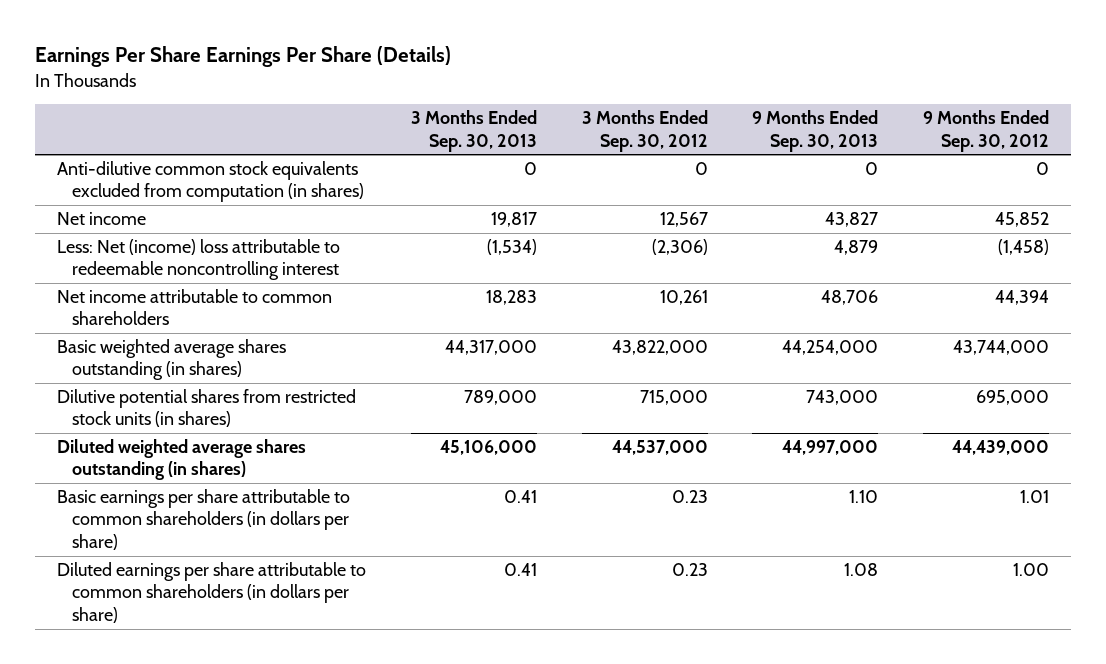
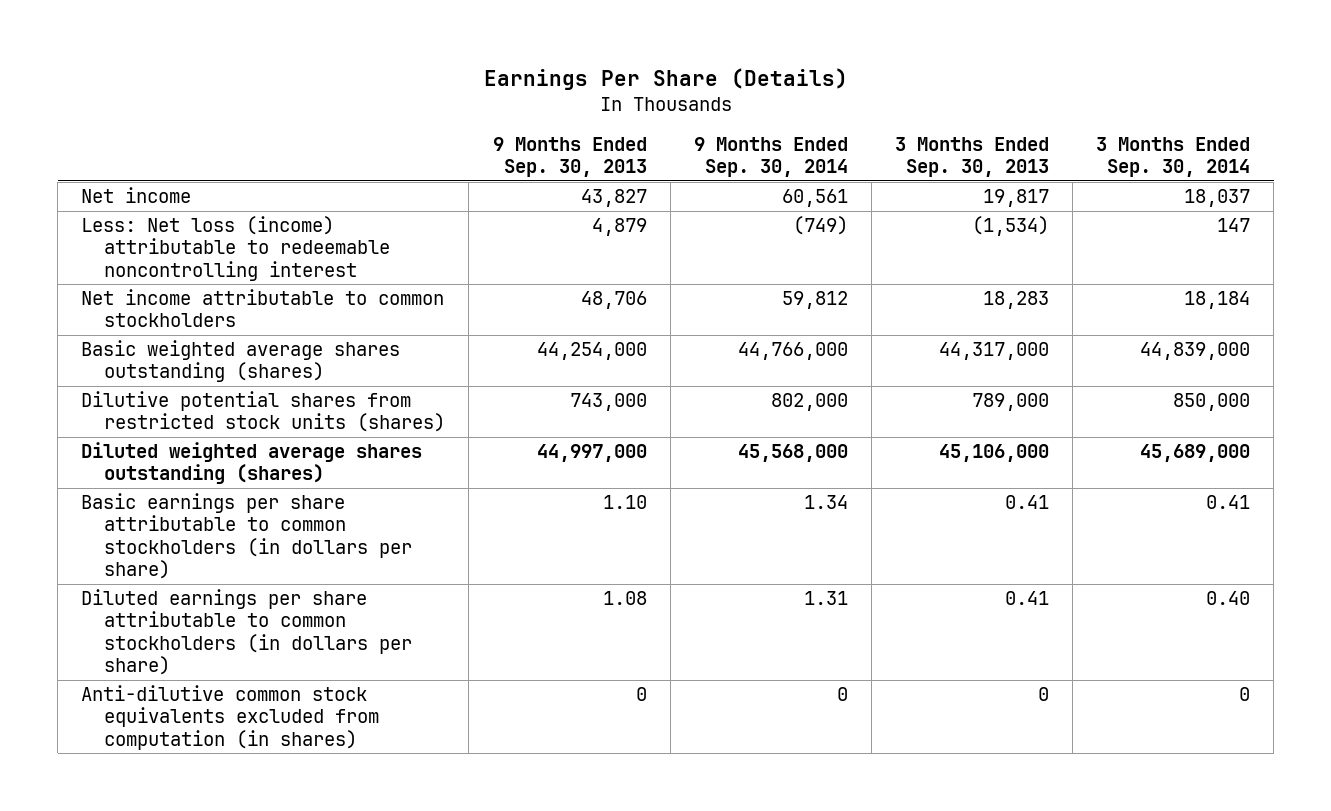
[34,46,451,68] Earnings Per Share Earnings Per Share (Details) -> [483,68,848,91] Earnings Per Share (Details)
[581,110,708,152] 3 Months Ended Sep. 30, 2012 -> none
[923,110,1050,152] 9 Months Ended Sep. 30, 2012 -> none
none -> [693,136,848,177] 9 Months Ended Sep. 30, 2014
none -> [1096,136,1251,177] 3 Months Ended Sep. 30, 2014
[57,239,341,281] Less: Net (income) loss attributable to redeemable noncontrolling interest -> [81,216,391,281] Less: Net loss (income) attributable to redeemable noncontrolling interest
[57,289,333,326] Net income attributable to common shareholders -> [81,289,445,328] Net income attributable to common stockholders
[57,339,287,381] Basic weighted average shares outstanding (in shares) -> [81,340,401,383] Basic weighted average shares outstanding (shares)
[57,389,357,428] Dilutive potential shares from restricted stock units (in shares) -> [81,391,446,433] Dilutive potential shares from restricted stock units (shares)
[57,439,307,481] Diluted weighted average shares outstanding (in shares) -> [81,442,423,485] Diluted weighted average shares outstanding (shares)
[57,489,351,550] Basic earnings per share attributable to common shareholders (in dollars per share) -> [81,493,413,579] Basic earnings per share attributable to common stockholders (in dollars per share)
[57,562,367,623] Diluted earnings per share attributable to common shareholders (in dollars per share) -> [81,589,413,675] Diluted earnings per share attributable to common stockholders (in dollars per share)
[57,161,365,203] Anti-dilutive common stock equivalents excluded from computation (in shares) -> [81,685,380,750] Anti-dilutive common stock equivalents excluded from computation (in shares)

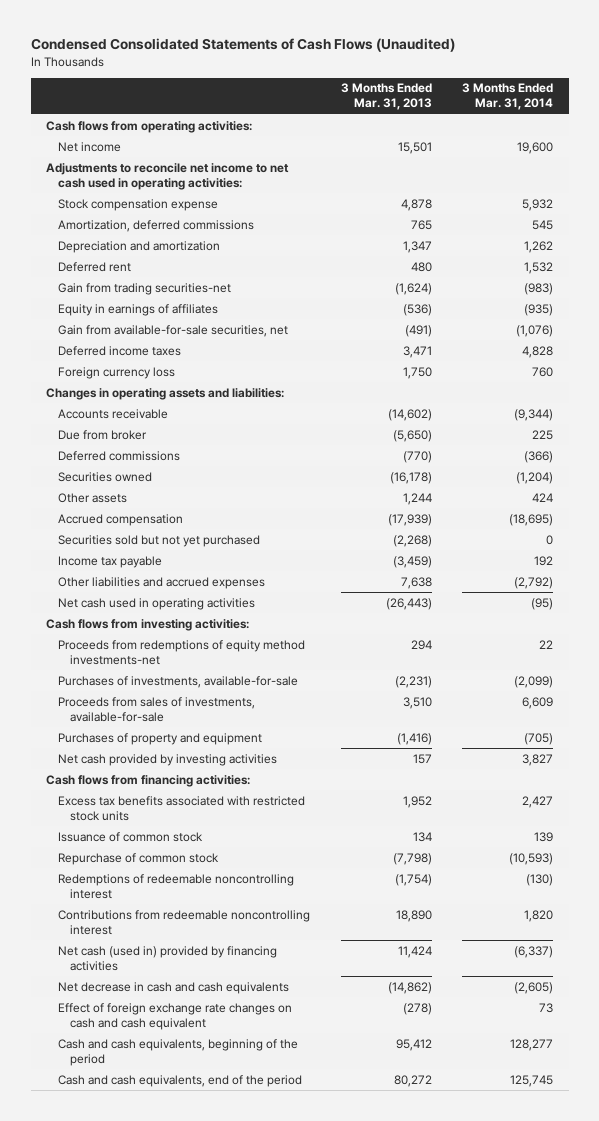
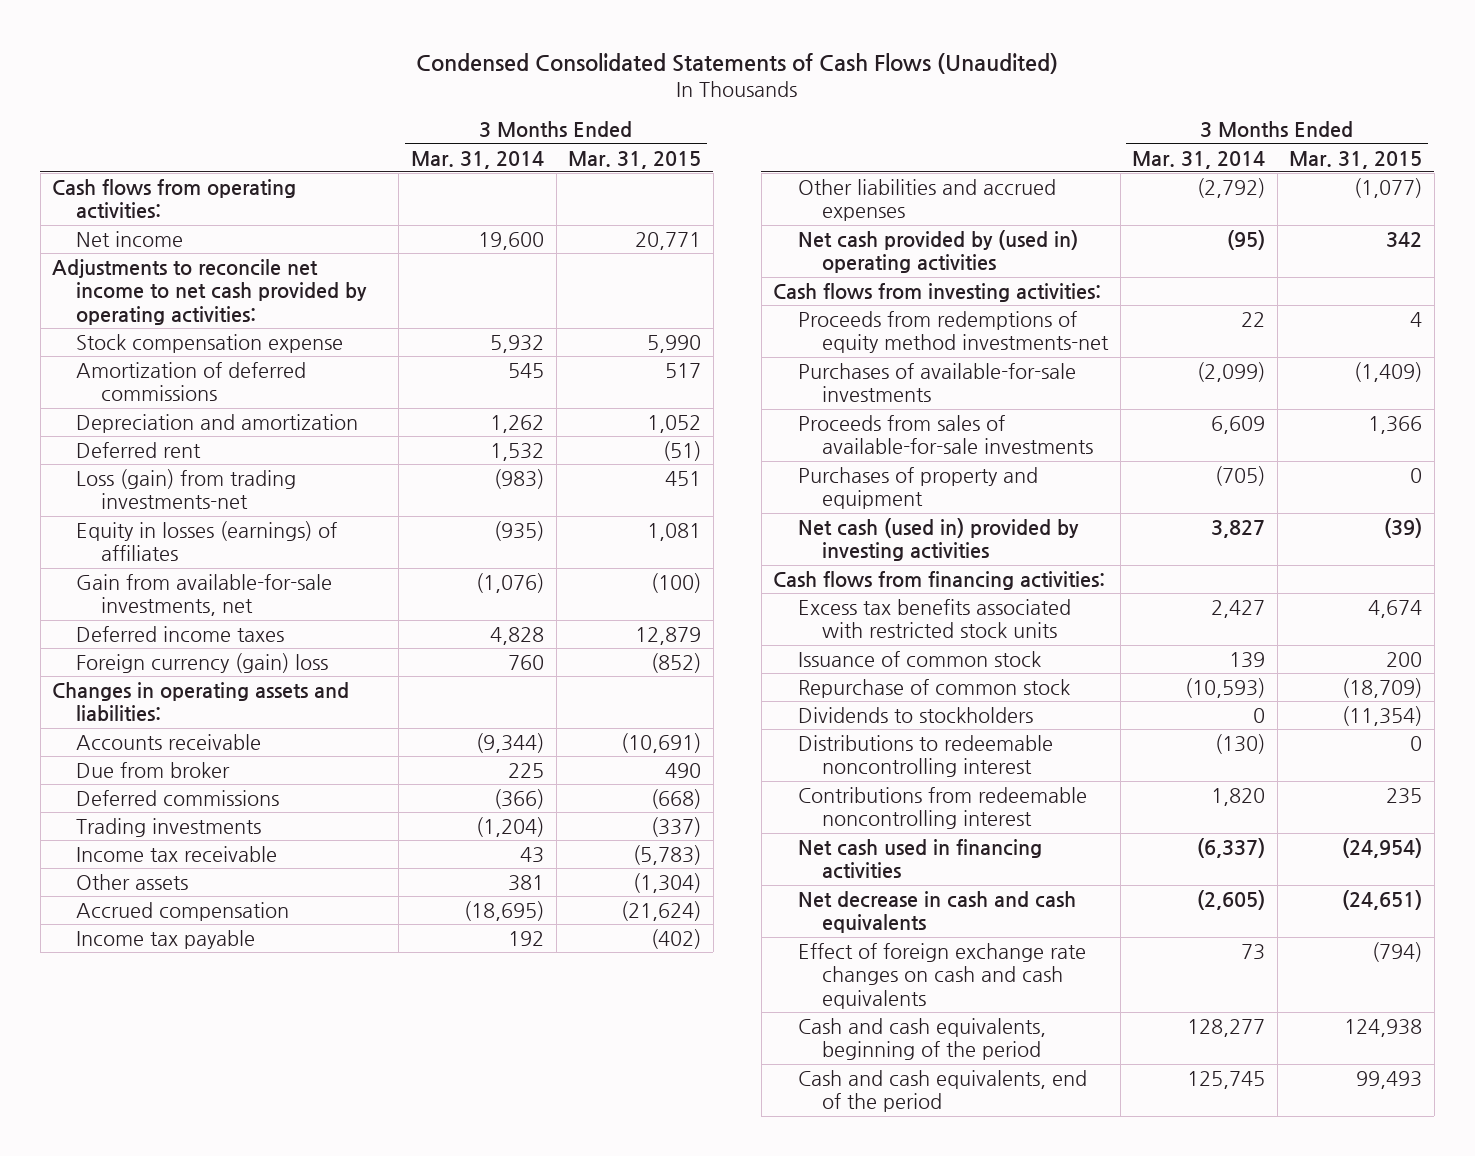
[340,83,432,111] 3 Months Ended Mar. 31, 2013 -> none
none -> [568,150,702,169] Mar. 31, 2015
[46,162,290,190] Adjustments to reconcile net income to net cash used in operating activities: -> [52,258,368,325] Adjustments to reconcile net income to net cash provided by operating activities:
[57,219,254,232] Amortization, deferred commissions -> [76,361,307,402] Amortization of deferred commissions
[57,282,231,295] Gain from trading securities-net -> [76,468,297,510] Loss (gain) from trading investments-net
[57,303,218,316] Equity in earnings of affiliates -> [76,520,338,562] Equity in losses (earnings) of affiliates
[57,324,288,337] Gain from available-for-sale securities, net -> [76,573,333,617] Gain from available-for-sale investments, net
[57,366,175,379] Foreign currency loss -> [76,652,329,673] Foreign currency (gain) loss
[57,471,152,482] Securities owned -> [76,817,262,837] Trading investments
none -> [76,845,278,862] Income tax receivable
[532,492,554,502] 424 -> [507,874,544,891] 381
[57,534,260,547] Securities sold but not yet purchased -> none
[57,597,255,610] Net cash used in operating activities -> [797,229,1078,274] Net cash provided by (used in) operating activities
[57,675,298,688] Purchases of investments, available-for-sale -> [797,362,1076,403] Purchases of available-for-sale investments
[57,696,255,722] Proceeds from sales of investments, available-for-sale -> [797,414,1094,455] Proceeds from sales of available-for-sale investments
[57,753,277,766] Net cash provided by investing activities -> [797,517,1079,562] Net cash (used in) provided by investing activities
none -> [797,706,1033,723] Dividends to stockholders
[57,873,294,899] Redemptions of redeemable noncontrolling interest -> [797,734,1053,778] Distributions to redeemable noncontrolling interest
[57,945,277,971] Net cash (used in) provided by financing activities -> [797,838,1042,880] Net cash used in financing activities
[57,1002,292,1030] Effect of foreign exchange rate changes on cash and cash equivalent -> [797,942,1086,1009] Effect of foreign exchange rate changes on cash and cash equivalents

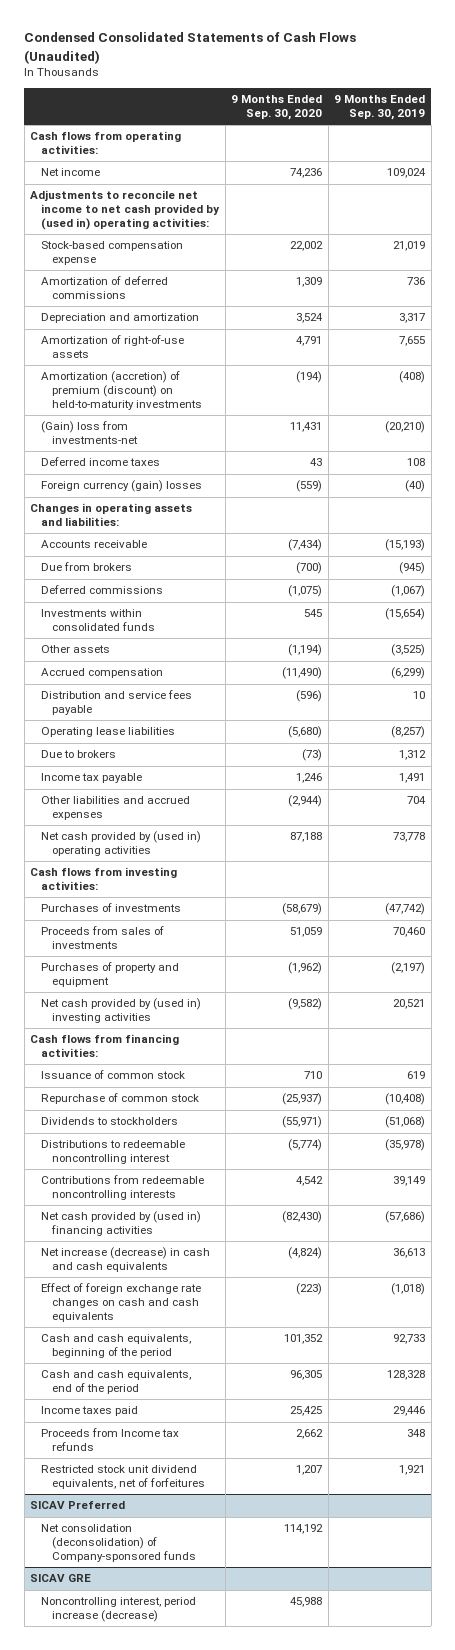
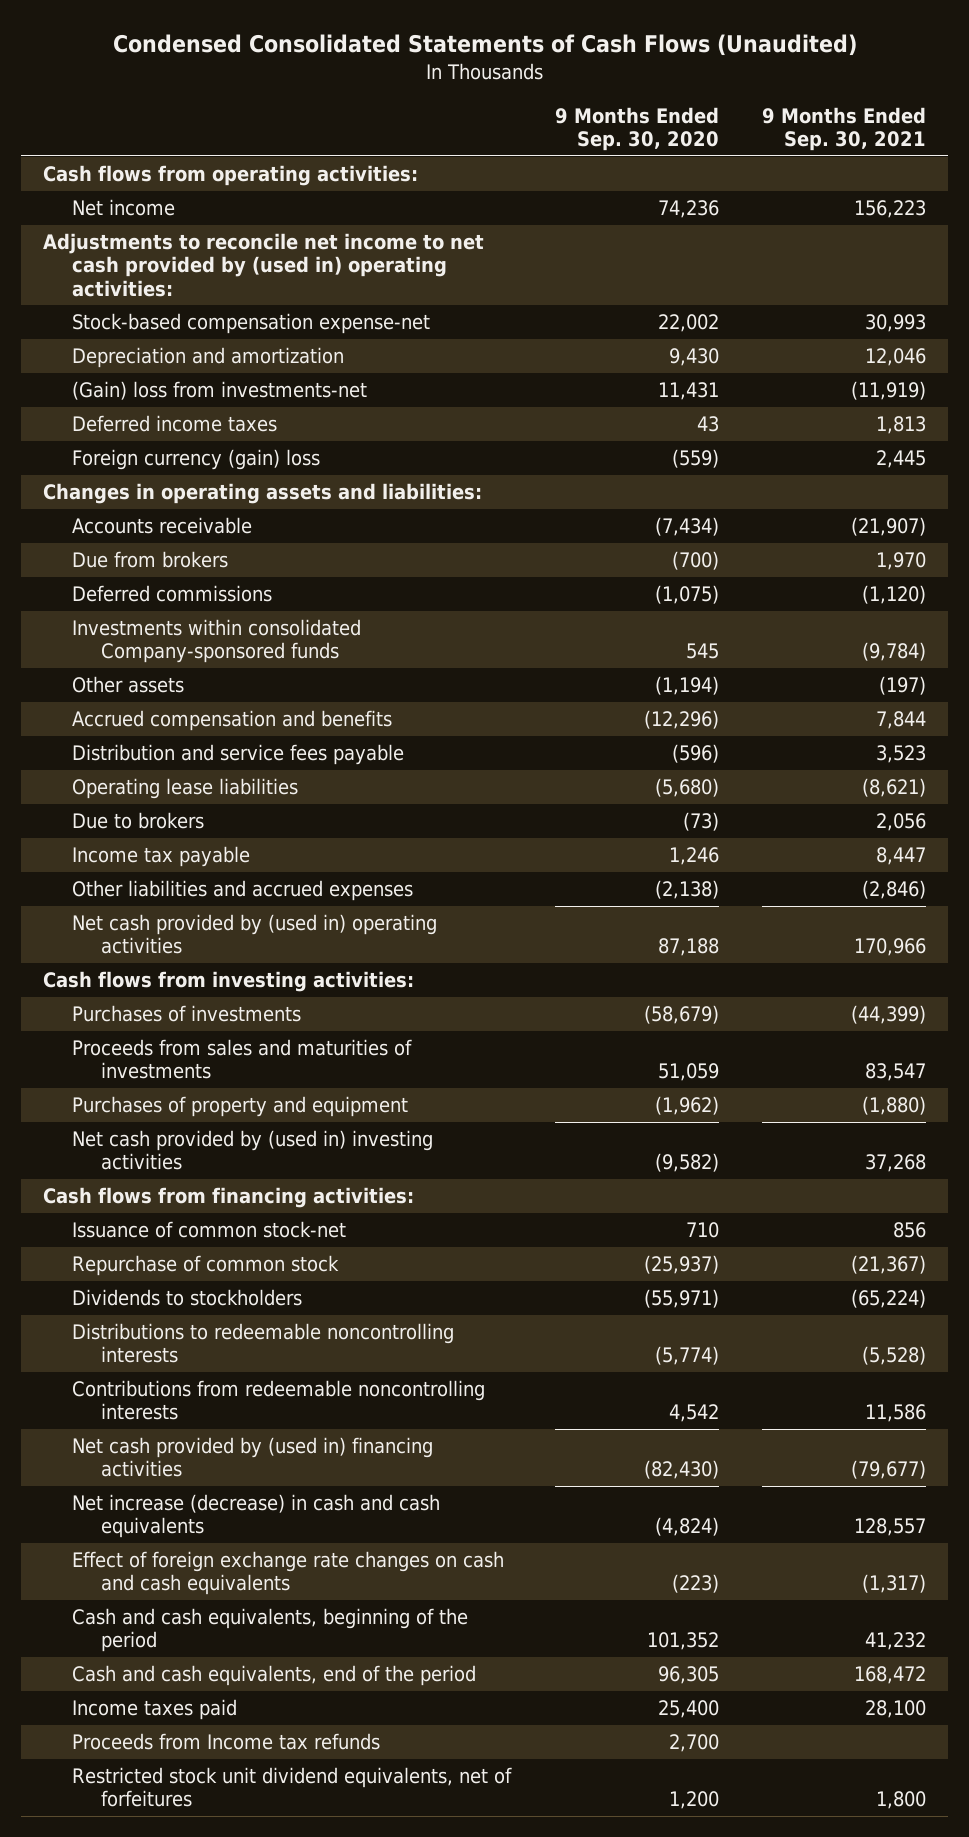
[334,95,426,121] 9 Months Ended Sep. 30, 2019 -> none
none -> [762,106,927,151] 9 Months Ended Sep. 30, 2021
[41,276,169,300] Amortization of deferred commissions -> none
[41,335,185,359] Amortization of right-of-use assets -> none
[41,371,203,410] Amortization (accretion) of premium (discount) on held-to-maturity investments -> none
[41,241,184,266] Stock-based compensation expense -> [71,313,430,335] Stock-based compensation expense-net
[296,313,324,324] 3,524 -> [668,348,719,367] 9,430
[41,480,203,493] Foreign currency (gain) losses -> [71,449,320,471] Foreign currency (gain) loss
[41,609,156,632] Investments within consolidated funds -> [71,619,361,664] Investments within consolidated Company-sponsored funds
[41,668,164,679] Accrued compensation -> [71,710,392,732] Accrued compensation and benefits
[282,667,323,680] (11,490) -> [643,710,719,730] (12,296)
[288,795,323,808] (2,944) -> [654,880,719,900] (2,138)
[41,926,165,950] Proceeds from sales of investments -> [71,1039,412,1080] Proceeds from sales and maturities of investments
[41,1070,186,1080] Issuance of common stock -> [71,1221,346,1239] Issuance of common stock-net
[41,1140,186,1165] Distributions to redeemable noncontrolling interest -> [71,1323,454,1364] Distributions to redeemable noncontrolling interests
[30,1501,126,1510] SICAV Preferred -> none
[41,1524,197,1562] Net consolidation (deconsolidation) of Company-sponsored funds -> none
[30,1574,92,1583] SICAV GRE -> none
[41,1597,197,1623] Noncontrolling interest, period increase (decrease) -> none
[290,1406,323,1417] 25,425 -> [657,1700,719,1719] 25,400
[296,1429,324,1440] 2,662 -> [668,1734,719,1753] 2,700
[296,1465,323,1476] 1,207 -> [668,1791,719,1810] 1,200

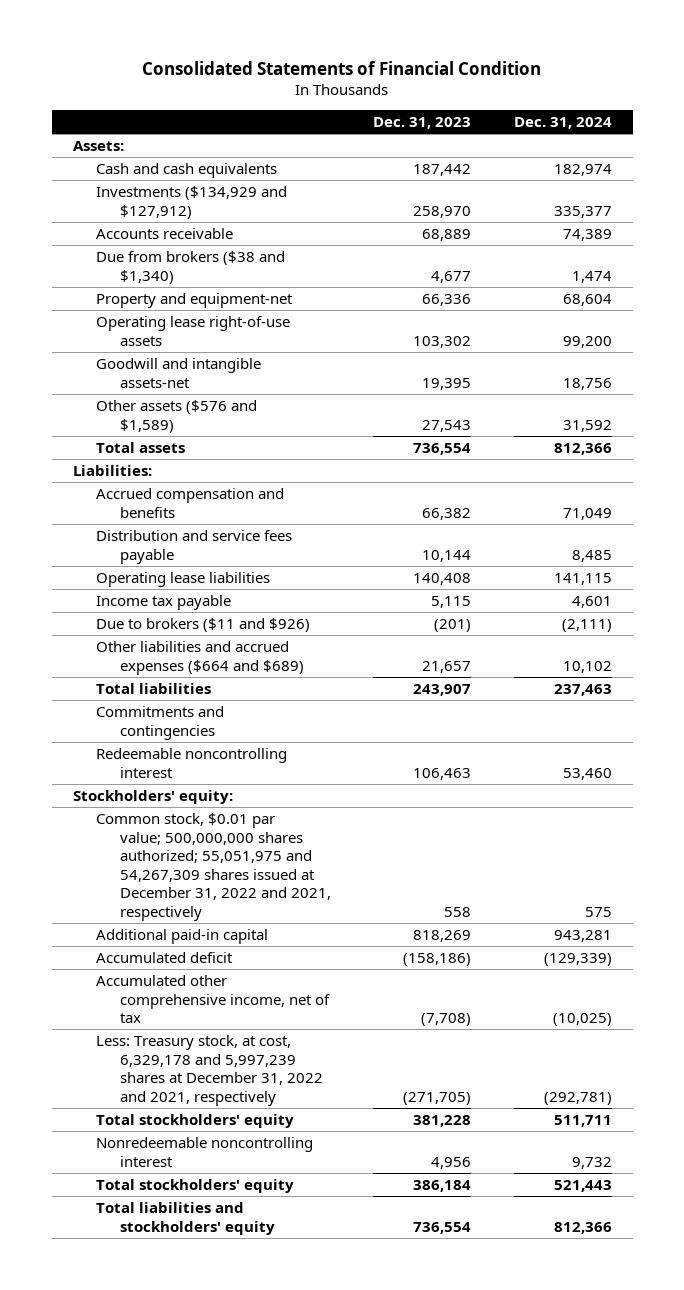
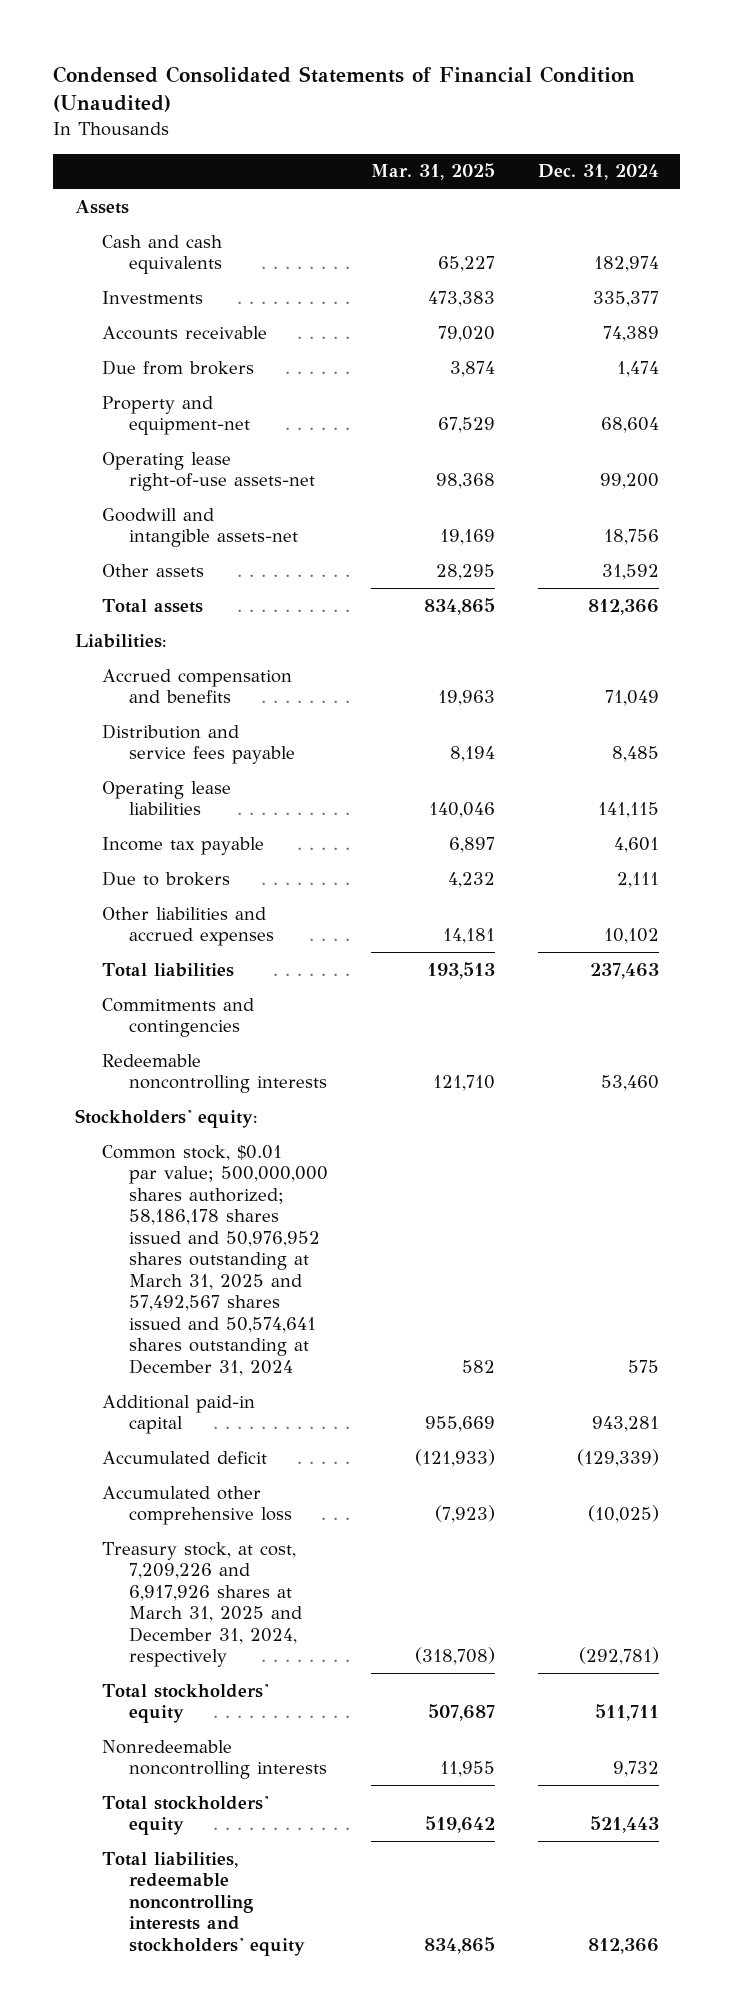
[142,60,542,75] Consolidated Statements of Financial Condition -> [53,65,636,113] Condensed Consolidated Statements of Financial Condition (Unaudited)
[373,116,472,129] Dec. 31, 2023 -> none
none -> [370,163,495,181] Mar. 31, 2025
[72,140,124,151] Assets: -> [74,199,129,214] Assets
[96,185,288,219] Investments ($134,929 and $127,912) -> [101,290,203,304] Investments
[96,250,286,284] Due from brokers ($38 and $1,340) -> [101,359,254,375] Due from brokers
[96,315,291,346] Operating lease right-of-use assets -> [101,451,316,492] Operating lease right-of-use assets-net
[96,399,258,433] Other assets ($576 and $1,589) -> [101,563,204,577] Other assets
[96,617,311,632] Due to brokers ($11 and $926) -> [101,870,230,886] Due to brokers
[561,618,612,632] (2,111) -> [616,871,659,888] 2,111
[96,640,304,675] Other liabilities and accrued expenses ($664 and $689) -> [101,906,275,947] Other liabilities and accrued expenses
[96,747,288,778] Redeemable noncontrolling interest -> [101,1053,328,1094] Redeemable noncontrolling interests
[96,812,331,921] Common stock, $0.01 par value; 500,000,000 shares authorized; 55,051,975 and 54,267,309 shares issued at December 31, 2022 and 2021, respectively -> [101,1144,329,1376] Common stock, $0.01 par value; 500,000,000 shares authorized; 58,186,178 shares issued and 50,976,952 shares outstanding at March 31, 2025 and 57,492,567 shares issued and 50,574,641 shares outstanding at December 31, 2024
[96,974,330,1024] Accumulated other comprehensive income, net of tax -> [101,1485,293,1526] Accumulated other comprehensive loss
[96,1034,323,1106] Less: Treasury stock, at cost, 6,329,178 and 5,997,239 shares at December 31, 2022 and 2021, respectively -> [101,1541,303,1668] Treasury stock, at cost, 7,209,226 and 6,917,926 shares at March 31, 2025 and December 31, 2024, respectively
[96,1136,314,1167] Nonredeemable noncontrolling interest -> [101,1739,328,1780] Nonredeemable noncontrolling interests
[96,1201,275,1235] Total liabilities and stockholders' equity -> [101,1851,306,1956] Total liabilities, redeemable noncontrolling interests and stockholders' equity

